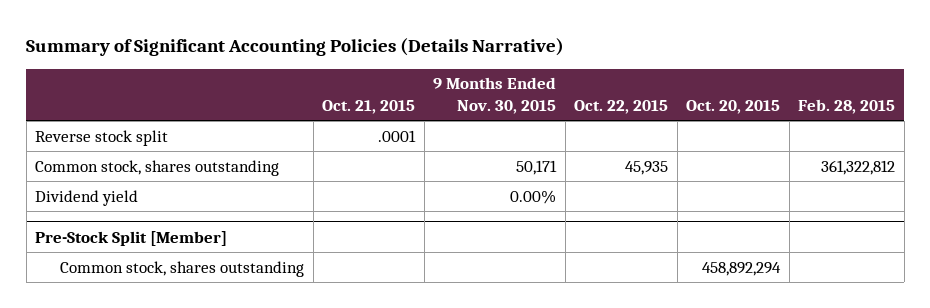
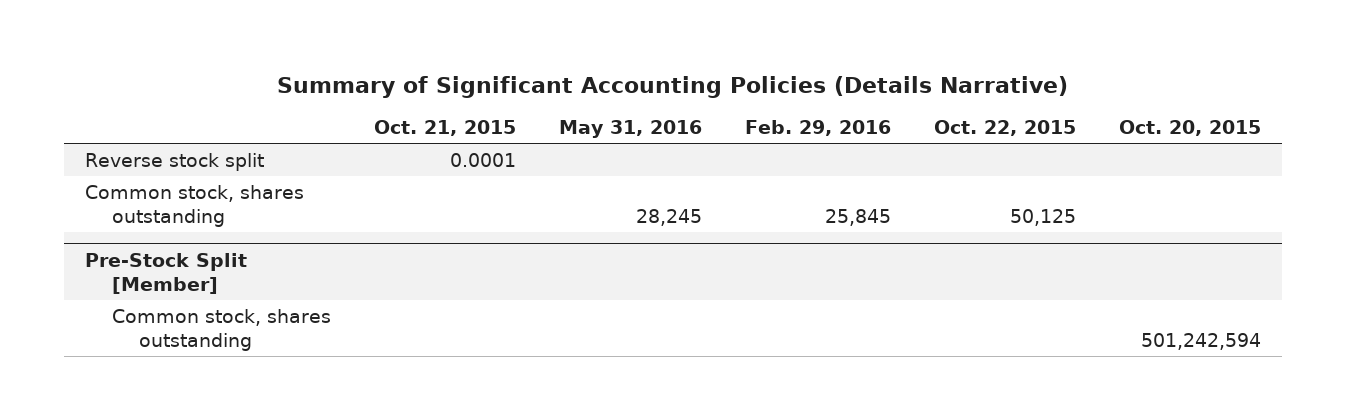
[433,77,557,114] 9 Months Ended Nov. 30, 2015 -> none
[798,98,896,114] Feb. 28, 2015 -> none
none -> [558,120,702,139] May 31, 2016
none -> [744,120,891,137] Feb. 29, 2016
[35,189,139,206] Dividend yield -> none
[378,129,417,142] .0001 -> [450,152,517,167] 0.0001
[625,160,669,175] 45,935 -> [1009,208,1076,226] 50,125
[702,261,782,276] 458,892,294 -> [1140,332,1261,350] 501,242,594

